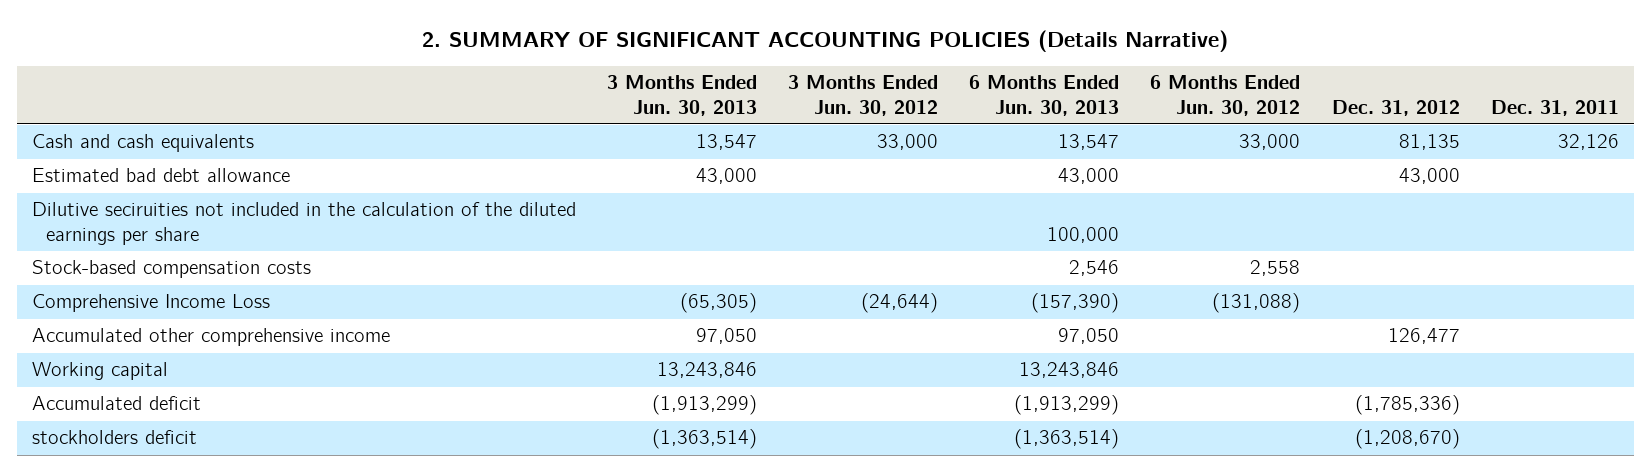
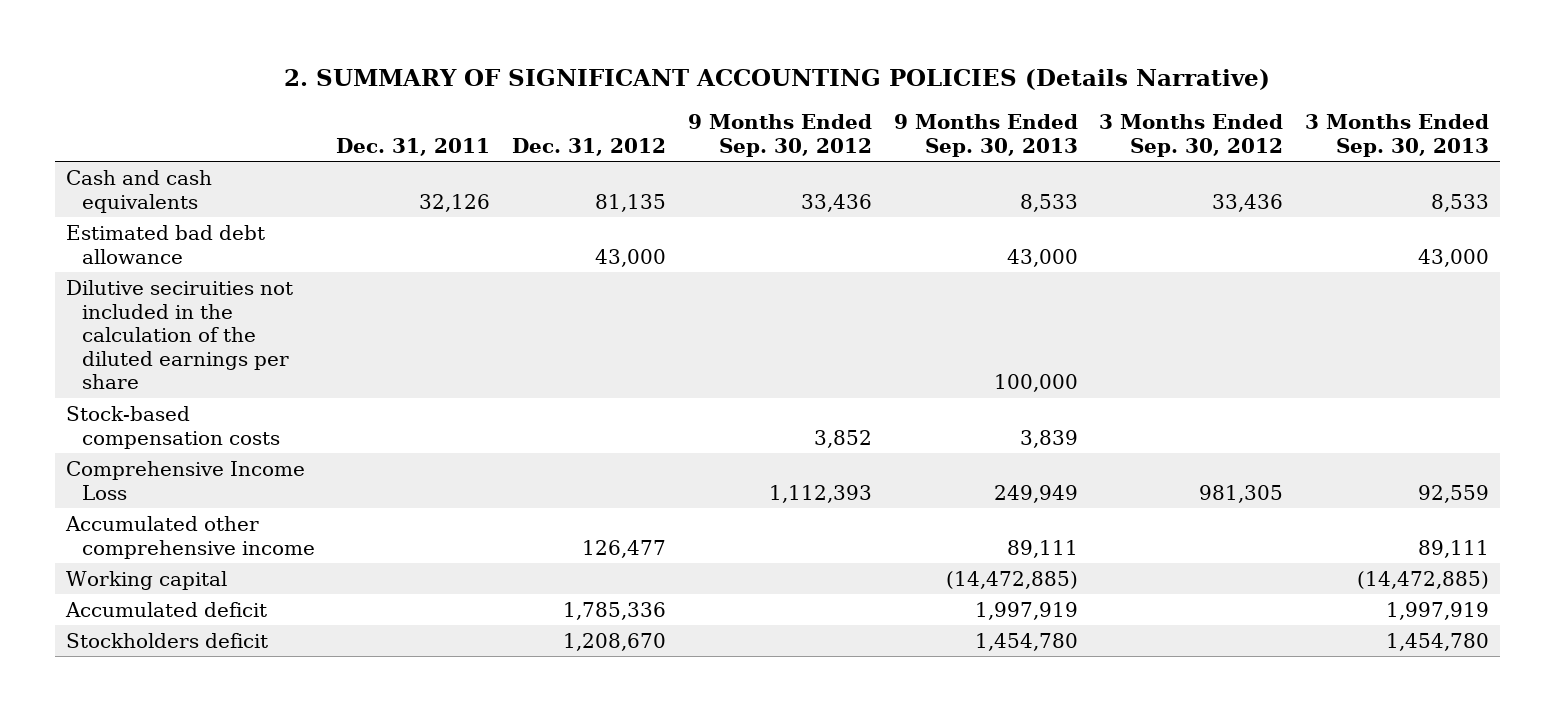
[607,75,758,116] 3 Months Ended Jun. 30, 2013 -> none
[788,75,939,116] 3 Months Ended Jun. 30, 2012 -> none
[969,75,1120,116] 6 Months Ended Jun. 30, 2013 -> none
[1150,75,1301,116] 6 Months Ended Jun. 30, 2012 -> none
none -> [687,114,872,157] 9 Months Ended Sep. 30, 2012
none -> [893,114,1078,157] 9 Months Ended Sep. 30, 2013
none -> [1099,114,1284,157] 3 Months Ended Sep. 30, 2012
none -> [1304,114,1489,157] 3 Months Ended Sep. 30, 2013
[1354,395,1460,416] (1,785,336) -> [563,602,667,621] 1,785,336
[32,430,198,445] stockholders deficit -> [65,633,268,649] Stockholders deficit
[1354,429,1460,450] (1,208,670) -> [563,633,667,652] 1,208,670

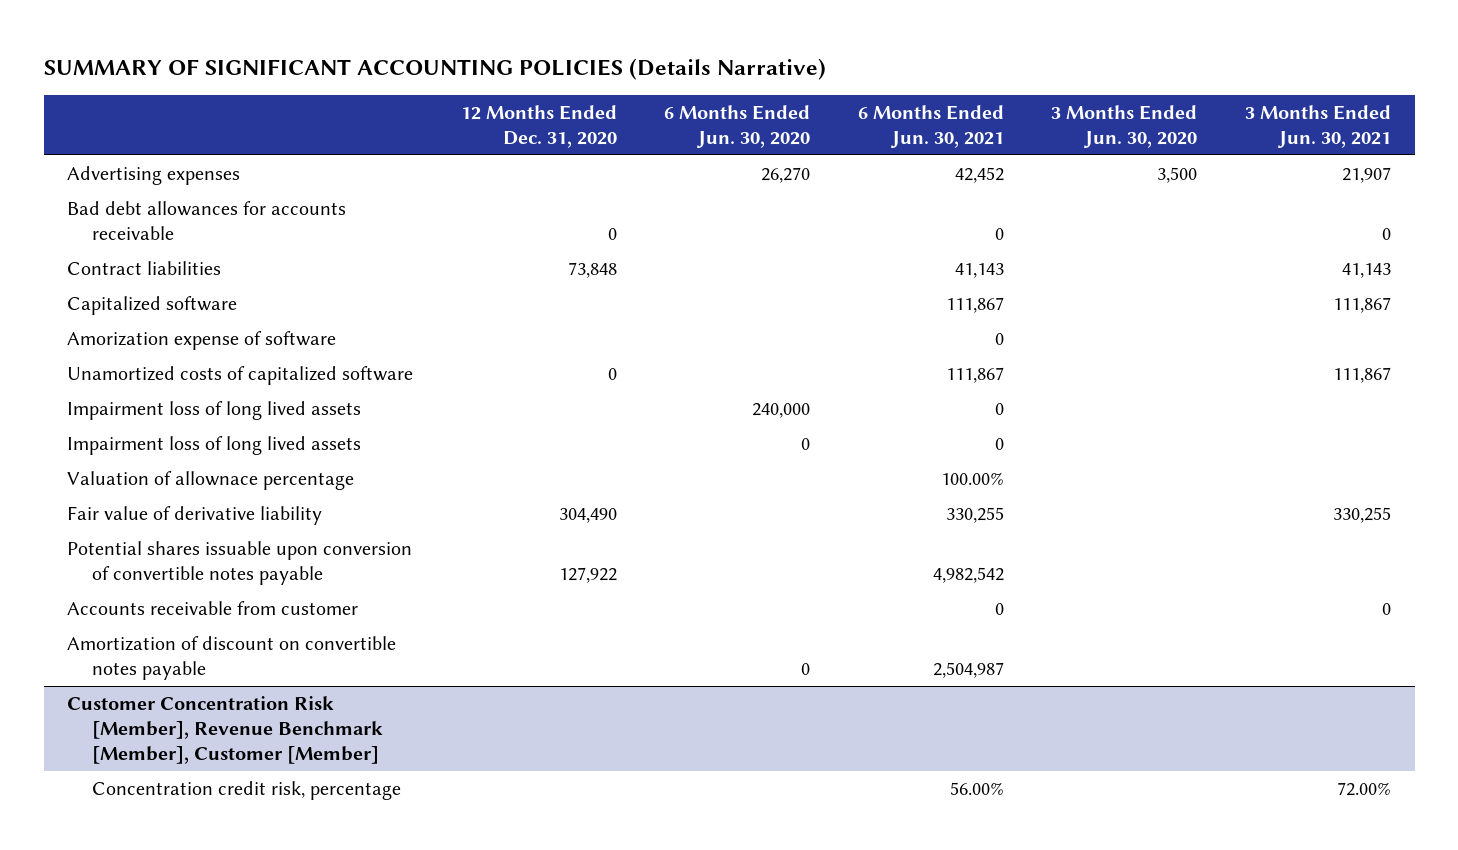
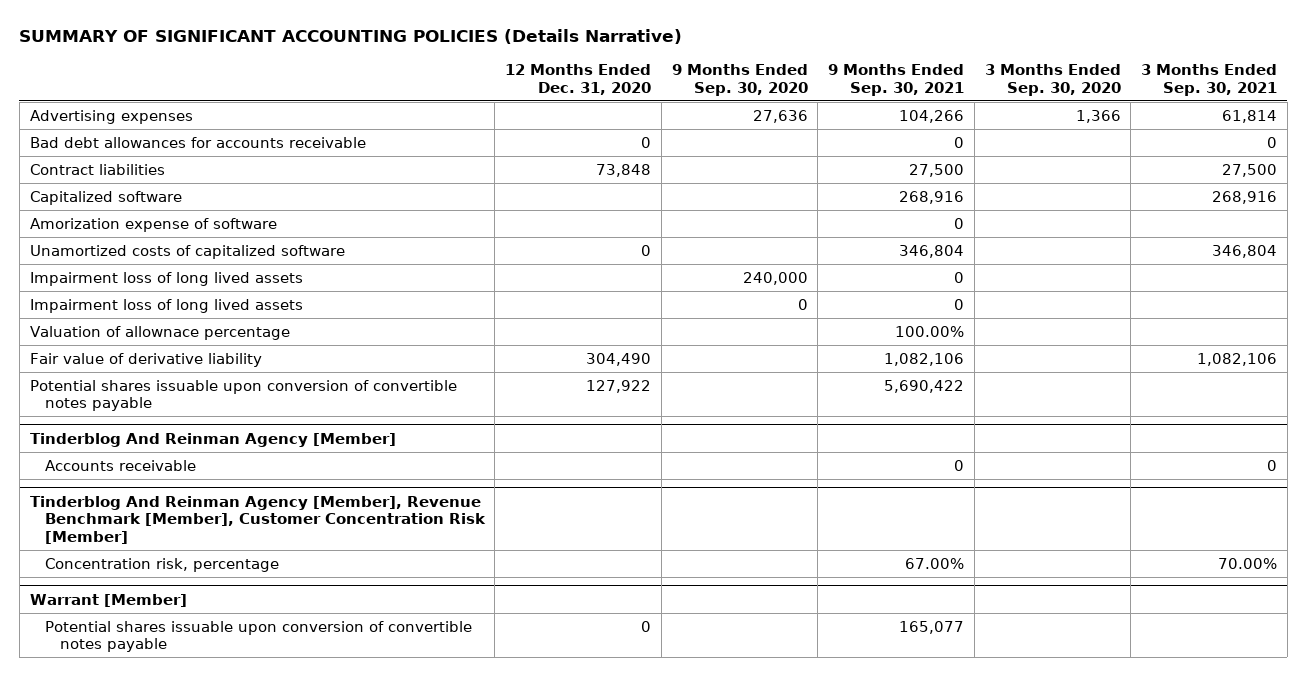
[664,104,811,148] 6 Months Ended Jun. 30, 2020 -> none
[857,104,1004,148] 6 Months Ended Jun. 30, 2021 -> none
[1051,104,1198,148] 3 Months Ended Jun. 30, 2020 -> none
[1244,104,1391,148] 3 Months Ended Jun. 30, 2021 -> none
none -> [671,64,808,96] 9 Months Ended Sep. 30, 2020
none -> [828,64,965,96] 9 Months Ended Sep. 30, 2021
none -> [984,64,1121,96] 3 Months Ended Sep. 30, 2020
none -> [1141,64,1278,96] 3 Months Ended Sep. 30, 2021
[67,601,359,616] Accounts receivable from customer -> none
[67,636,397,680] Amortization of discount on convertible notes payable -> none
none -> [29,432,396,447] Tinderblog And Reinman Agency [Member]
none -> [44,459,196,471] Accounts receivable
[67,696,383,764] Customer Concentration Risk [Member], Revenue Benchmark [Member], Customer [Member] -> [29,495,486,544] Tinderblog And Reinman Agency [Member], Revenue Benchmark [Member], Customer Concentration Risk [Member]
[91,781,401,801] Concentration credit risk, percentage -> [44,557,279,572] Concentration risk, percentage
none -> [29,593,187,607] Warrant [Member]
none -> [44,620,472,653] Potential shares issuable upon conversion of convertible notes payable

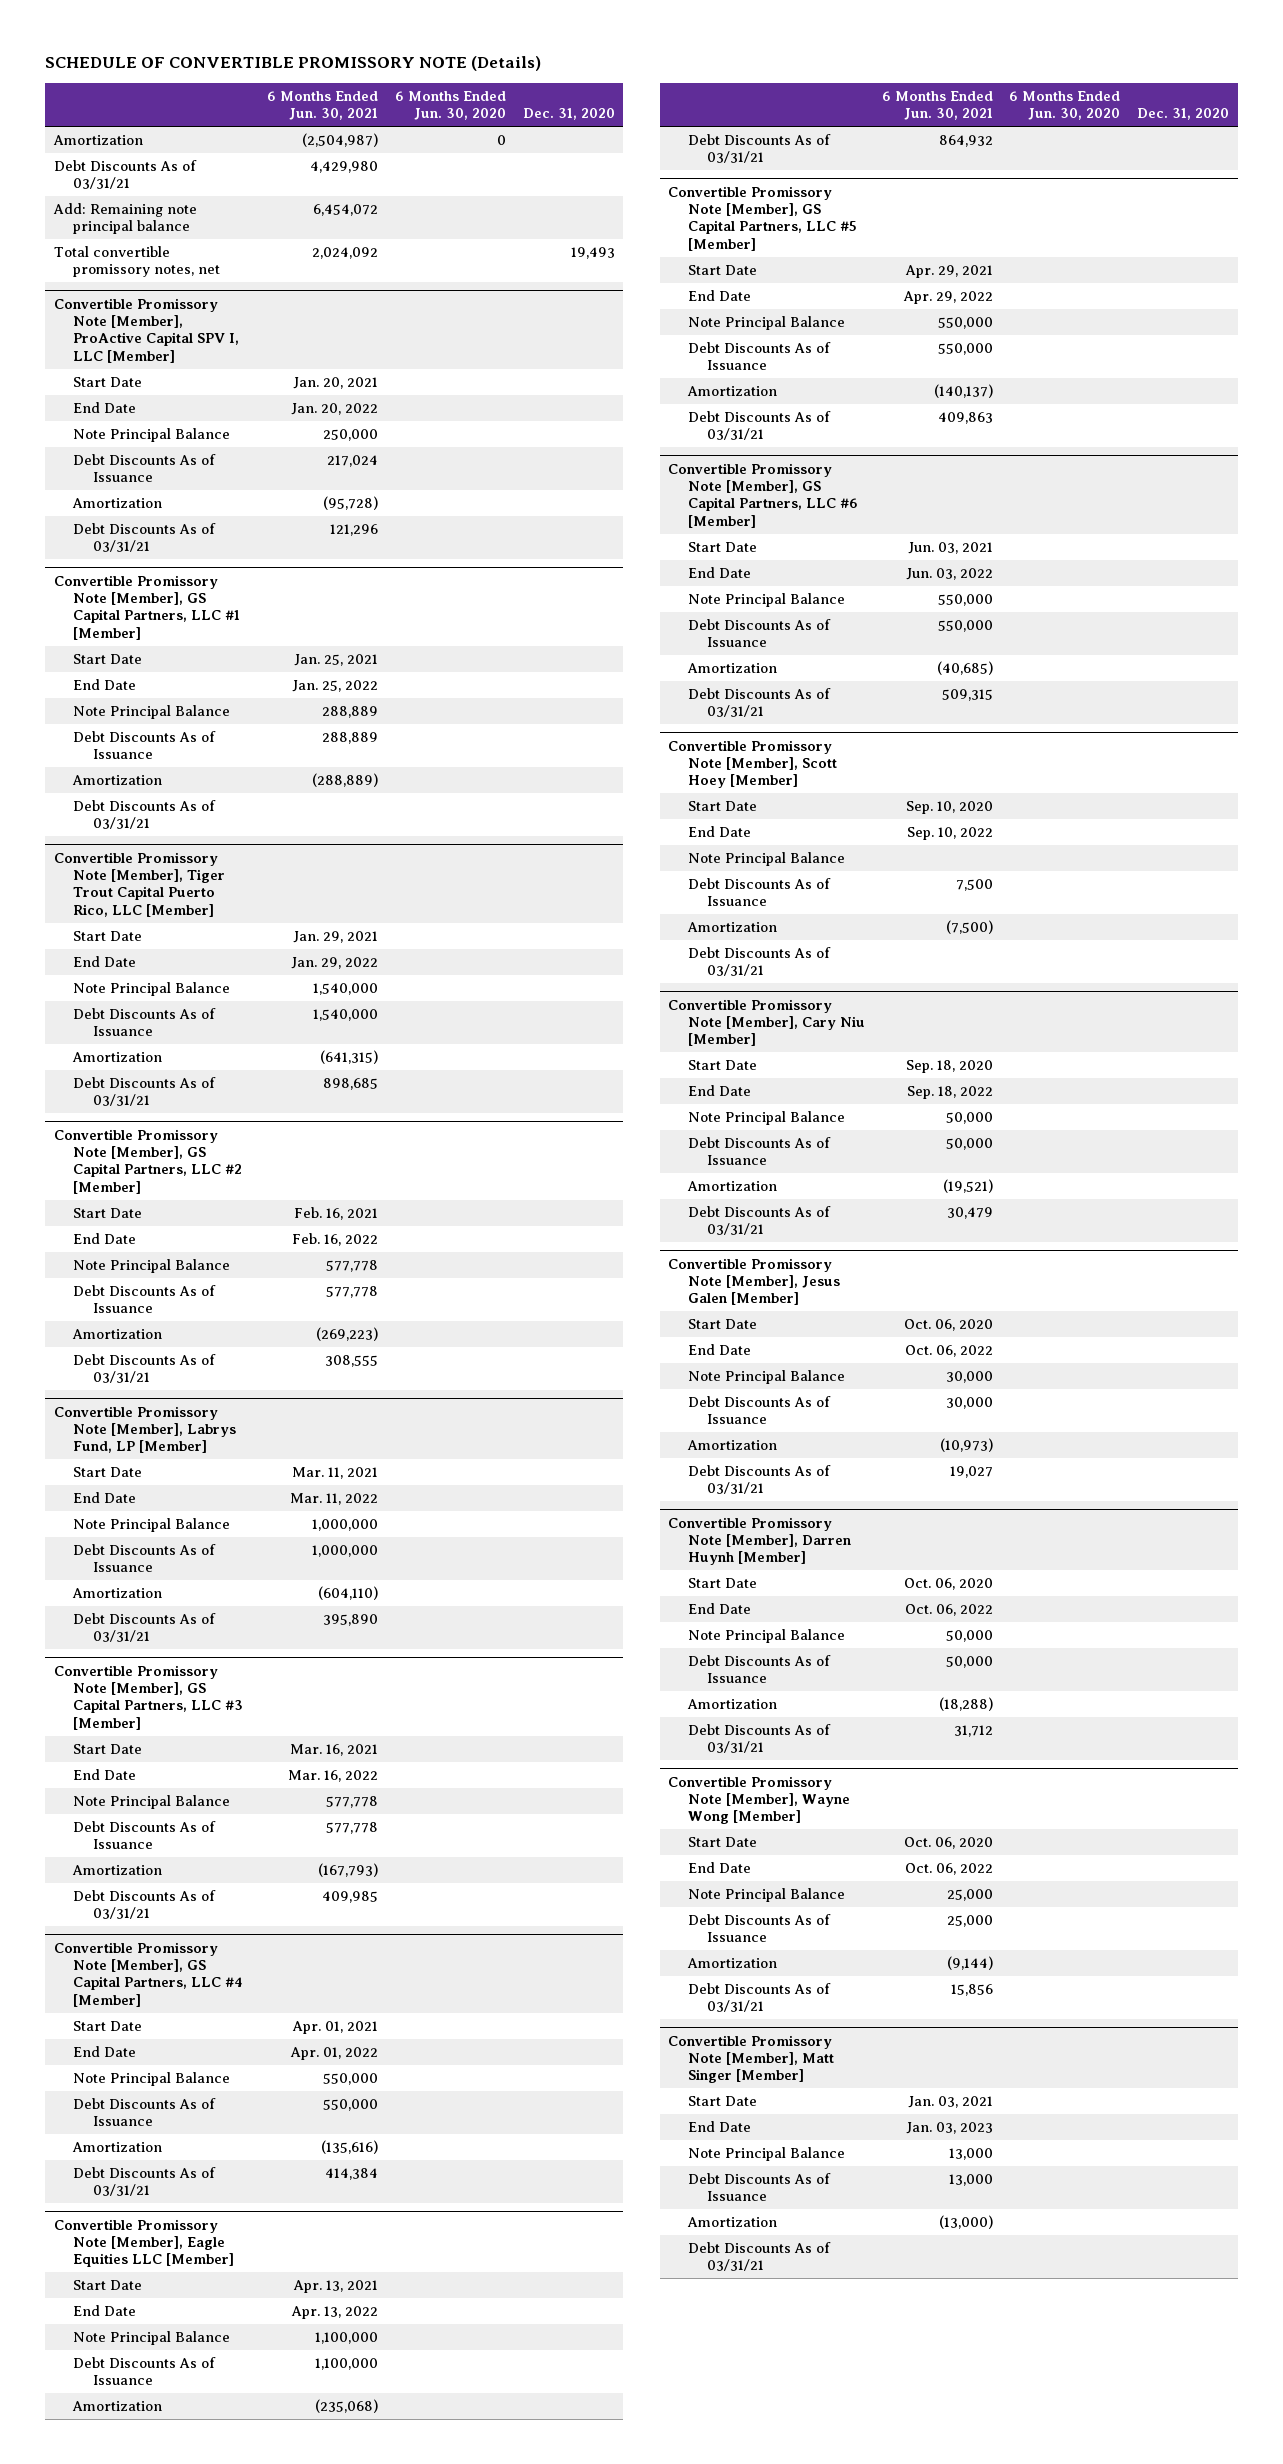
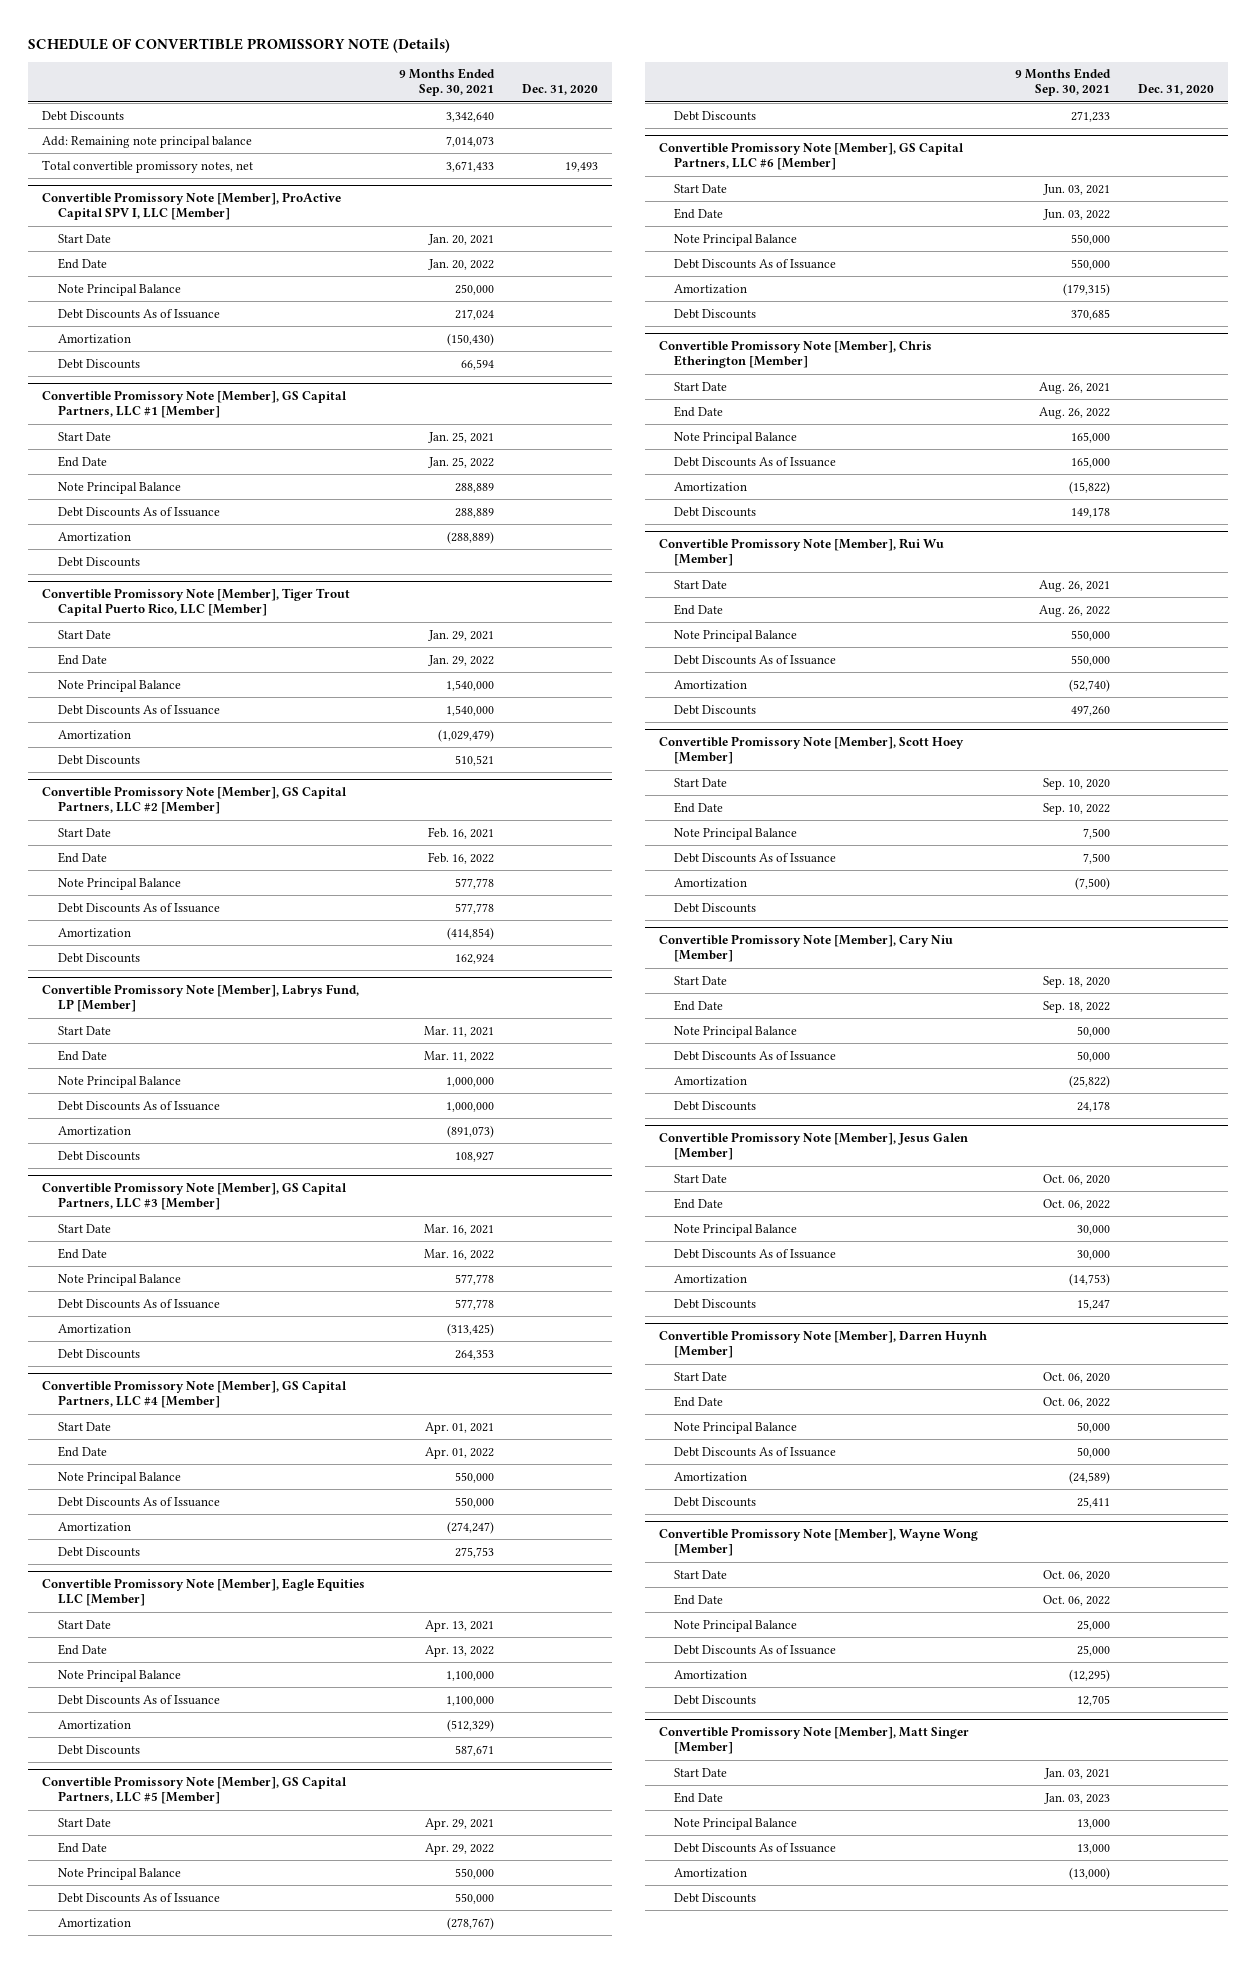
[267,90,379,121] 6 Months Ended Jun. 30, 2021 -> none
[394,90,506,121] 6 Months Ended Jun. 30, 2020 -> none
none -> [398,68,495,97] 9 Months Ended Sep. 30, 2021
[52,135,143,146] Amortization -> none
[53,160,197,190] Debt Discounts As of 03/31/21 -> [42,110,125,121] Debt Discounts
[73,523,217,553] Debt Discounts As of 03/31/21 -> [57,358,140,369] Debt Discounts
[73,800,217,830] Debt Discounts As of 03/31/21 -> [57,556,140,567] Debt Discounts
[73,1077,217,1107] Debt Discounts As of 03/31/21 -> [57,754,140,765] Debt Discounts
[73,1354,217,1384] Debt Discounts As of 03/31/21 -> [57,952,140,963] Debt Discounts
[73,1613,217,1643] Debt Discounts As of 03/31/21 -> [57,1150,140,1161] Debt Discounts
[73,1890,217,1920] Debt Discounts As of 03/31/21 -> [57,1348,140,1359] Debt Discounts
[73,2167,217,2197] Debt Discounts As of 03/31/21 -> [57,1546,140,1557] Debt Discounts
[687,134,831,164] Debt Discounts As of 03/31/21 -> [57,1744,140,1755] Debt Discounts
[687,411,831,441] Debt Discounts As of 03/31/21 -> [674,110,757,121] Debt Discounts
[687,688,831,718] Debt Discounts As of 03/31/21 -> [674,308,757,319] Debt Discounts
none -> [658,340,932,369] Convertible Promissory Note [Member], Chris Etherington [Member]
none -> [674,381,728,391] Start Date
none -> [674,405,724,417] End Date
none -> [674,431,798,444] Note Principal Balance
none -> [674,456,837,467] Debt Discounts As of Issuance
none -> [674,481,748,492] Amortization
none -> [674,506,757,517] Debt Discounts
none -> [658,538,944,567] Convertible Promissory Note [Member], Rui Wu [Member]
none -> [674,579,728,589] Start Date
none -> [674,603,724,615] End Date
none -> [674,629,798,642] Note Principal Balance
none -> [674,654,837,665] Debt Discounts As of Issuance
none -> [674,679,748,690] Amortization
none -> [674,704,757,715] Debt Discounts
[687,947,831,977] Debt Discounts As of 03/31/21 -> [674,902,757,913] Debt Discounts
[687,1206,831,1236] Debt Discounts As of 03/31/21 -> [674,1100,757,1111] Debt Discounts
[687,1465,831,1495] Debt Discounts As of 03/31/21 -> [674,1298,757,1309] Debt Discounts
[687,1724,831,1754] Debt Discounts As of 03/31/21 -> [674,1496,757,1507] Debt Discounts
[687,1983,831,2013] Debt Discounts As of 03/31/21 -> [674,1694,757,1705] Debt Discounts
[687,2242,831,2272] Debt Discounts As of 03/31/21 -> [674,1892,757,1903] Debt Discounts

